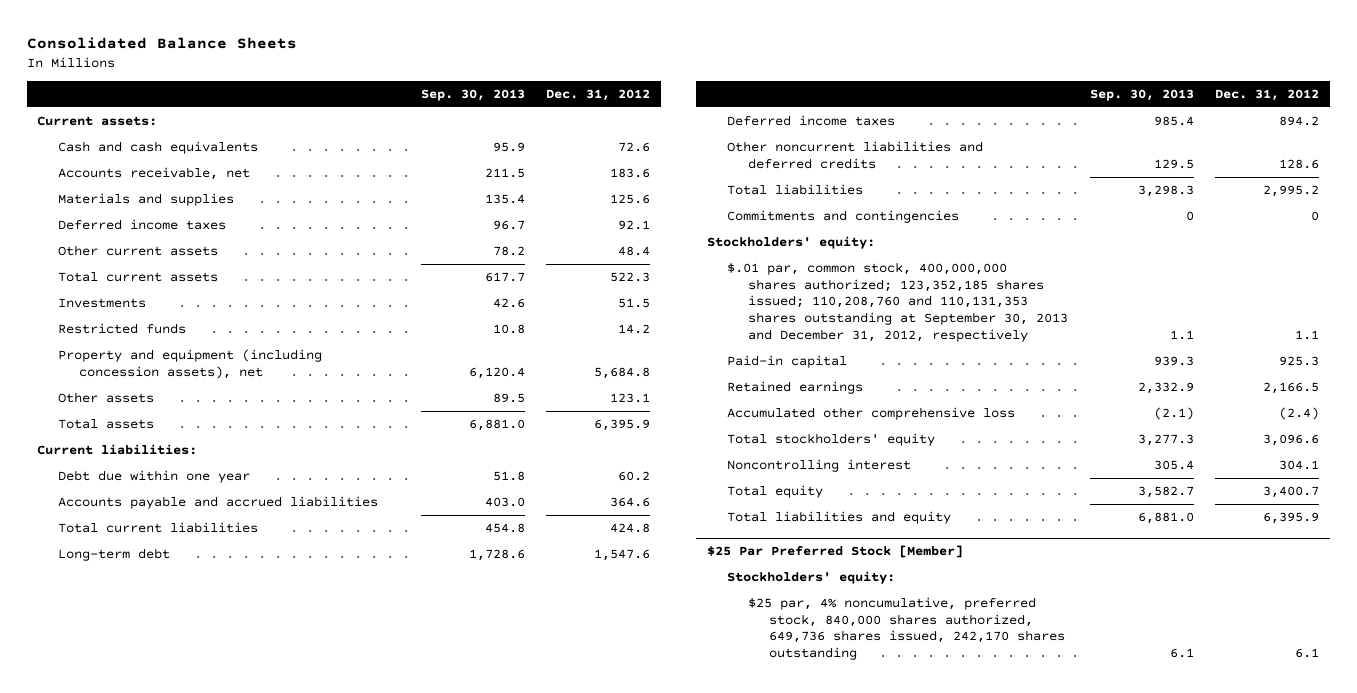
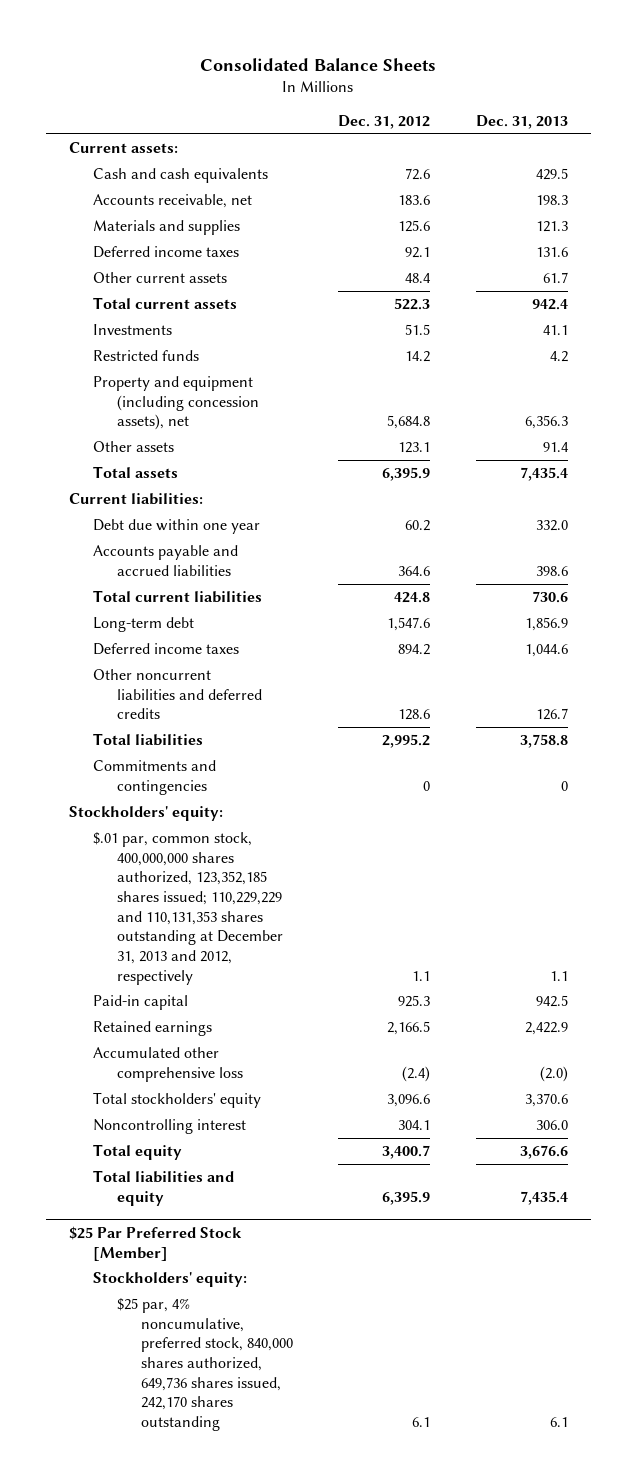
[420,89,525,102] Sep. 30, 2013 -> none
none -> [475,114,568,129] Dec. 31, 2013
[727,262,1069,342] $.01 par, common stock, 400,000,000 shares authorized; 123,352,185 shares issued; 110,208,760 and 110,131,353 shares outstanding at September 30, 2013 and December 31, 2012, respectively -> [92,832,283,985] $.01 par, common stock, 400,000,000 shares authorized, 123,352,185 shares issued; 110,229,229 and 110,131,353 shares outstanding at December 31, 2013 and 2012, respectively

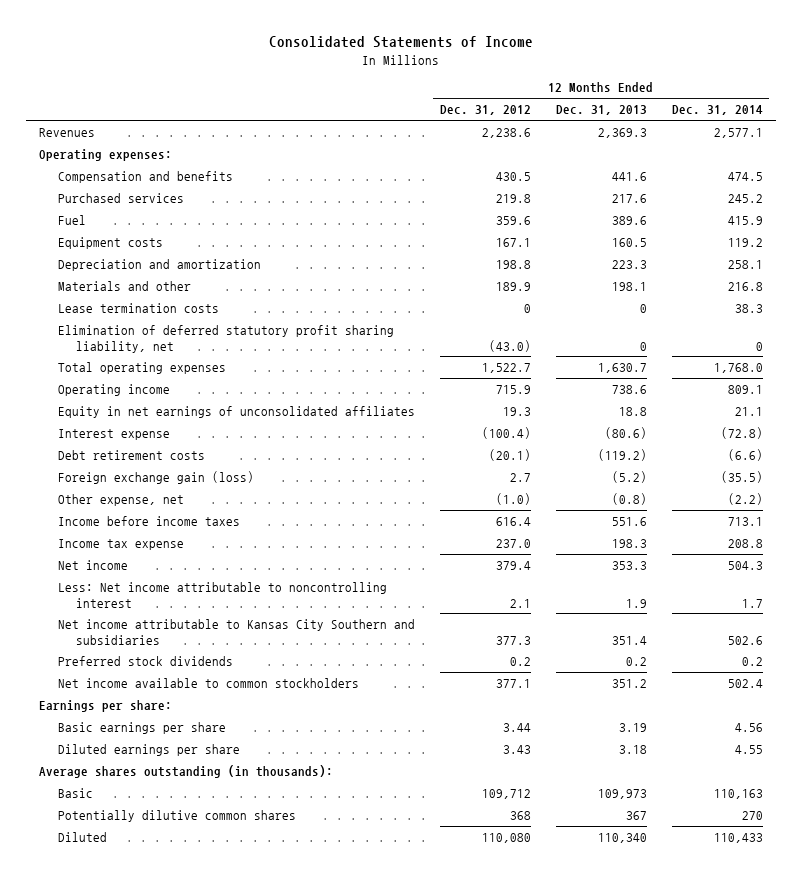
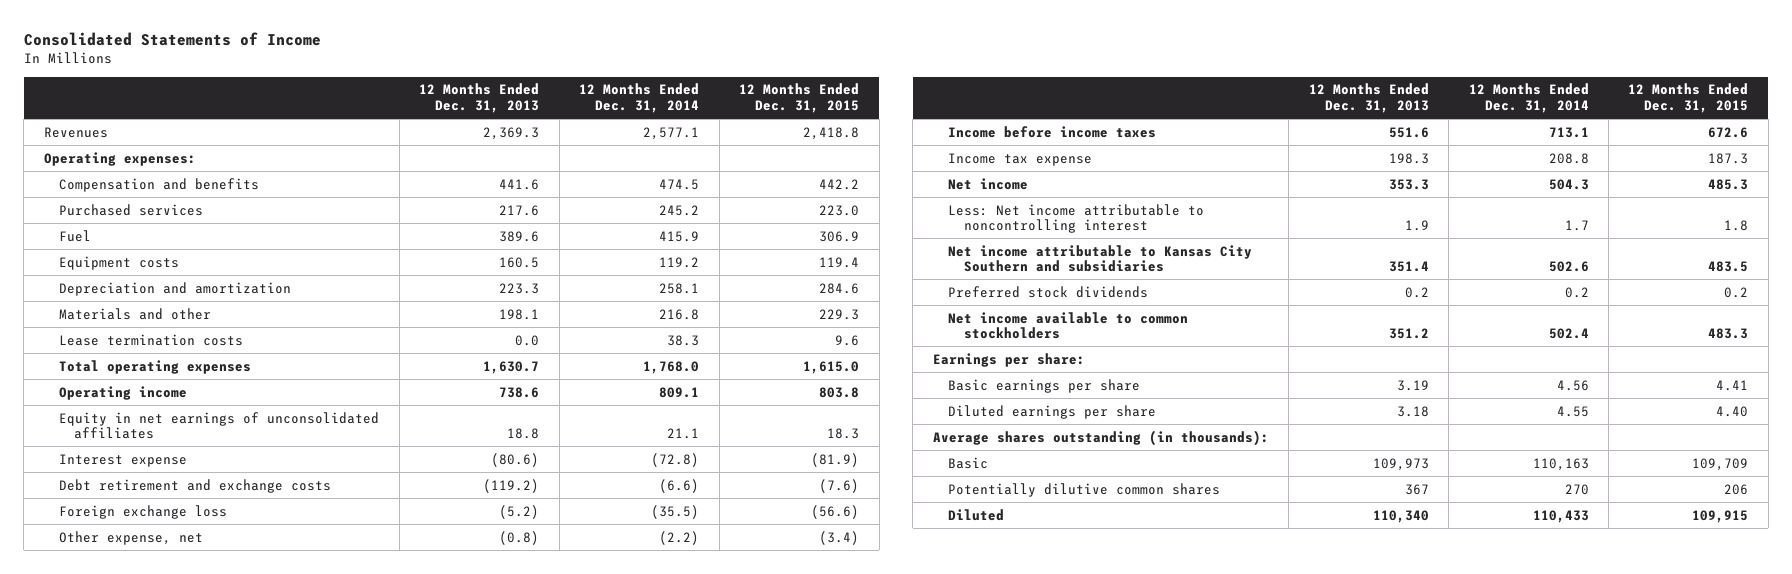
[439,105,531,116] Dec. 31, 2012 -> none
none -> [739,83,860,113] 12 Months Ended Dec. 31, 2015
[57,325,394,353] Elimination of deferred statutory profit sharing liability, net -> none
[639,304,647,314] 0 -> [515,334,540,346] 0.0
[57,450,205,461] Debt retirement costs -> [58,478,331,493] Debt retirement and exchange costs
[57,471,254,485] Foreign exchange gain (loss) -> [58,504,227,519] Foreign exchange loss

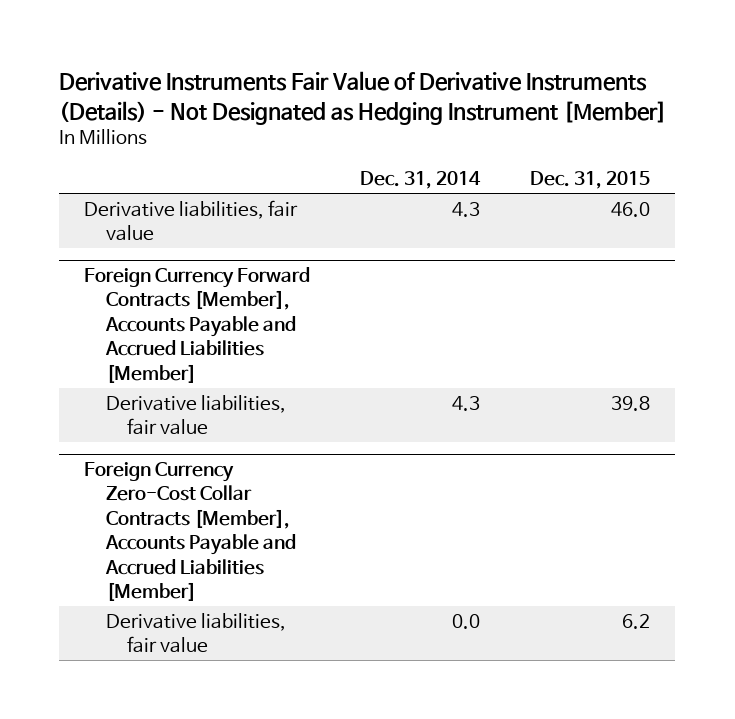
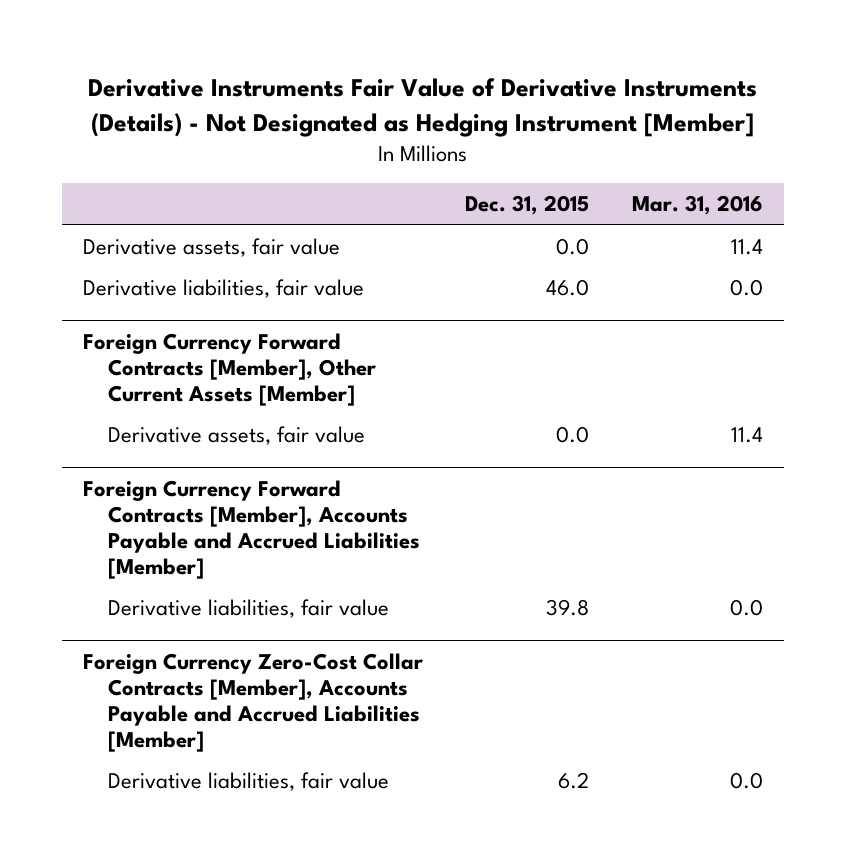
[360,171,482,190] Dec. 31, 2014 -> none
none -> [631,195,763,216] Mar. 31, 2016
none -> [82,238,340,258] Derivative assets, fair value
none -> [82,333,376,406] Foreign Currency Forward Contracts [Member], Other Current Assets [Member]
none -> [107,426,365,446] Derivative assets, fair value

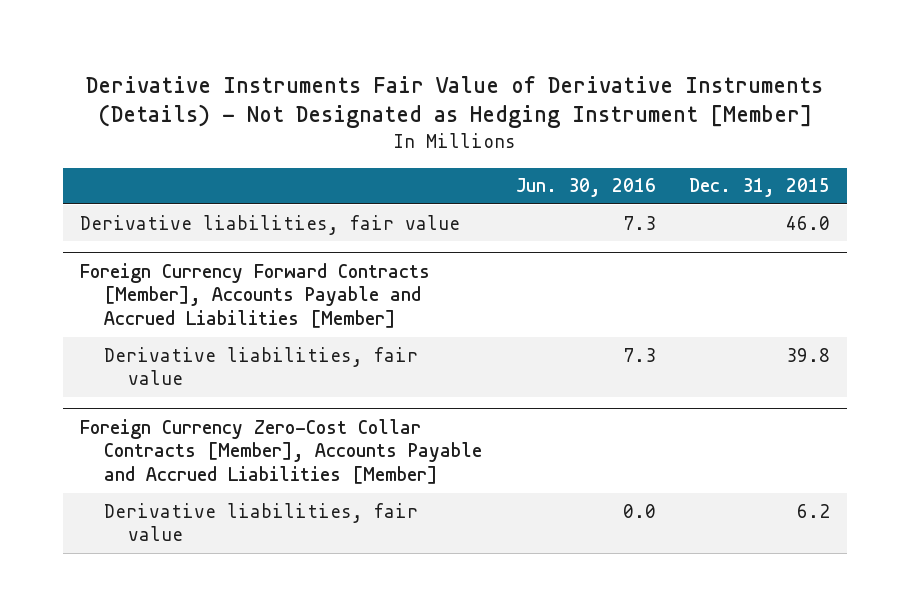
[631,195,763,216] Mar. 31, 2016 -> none
none -> [515,178,656,198] Jun. 30, 2016
[82,238,340,258] Derivative assets, fair value -> none
[82,333,376,406] Foreign Currency Forward Contracts [Member], Other Current Assets [Member] -> none
[107,426,365,446] Derivative assets, fair value -> none

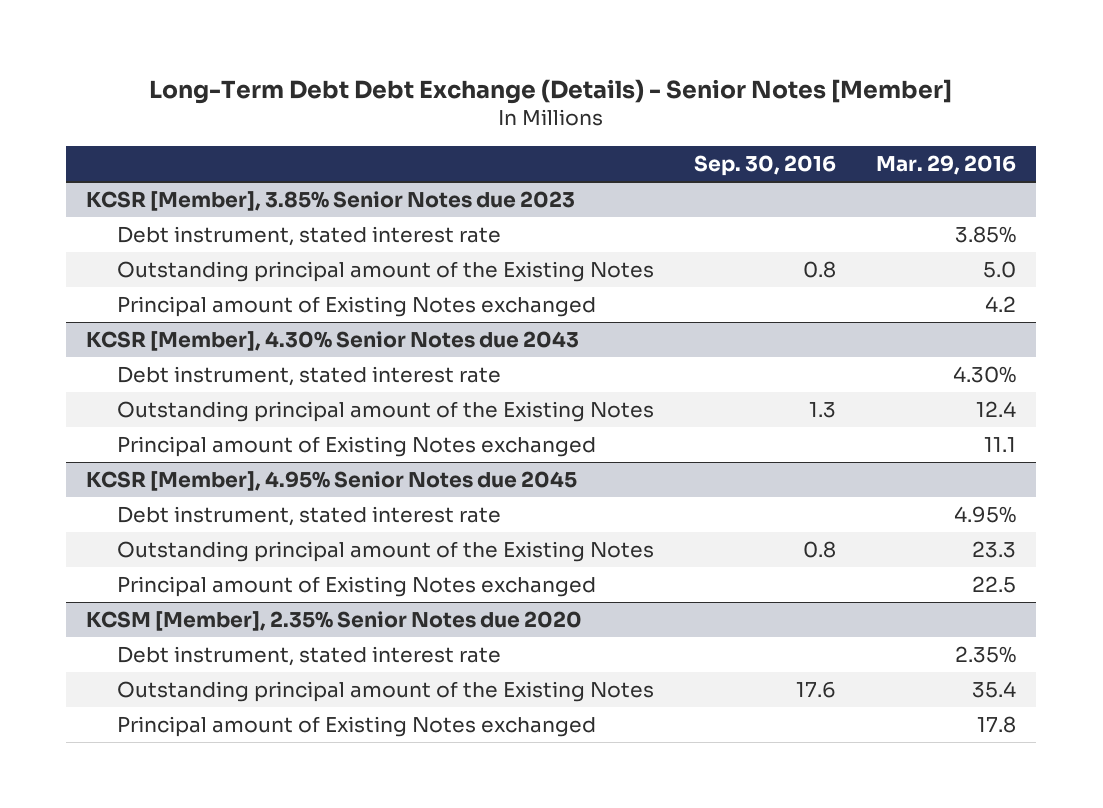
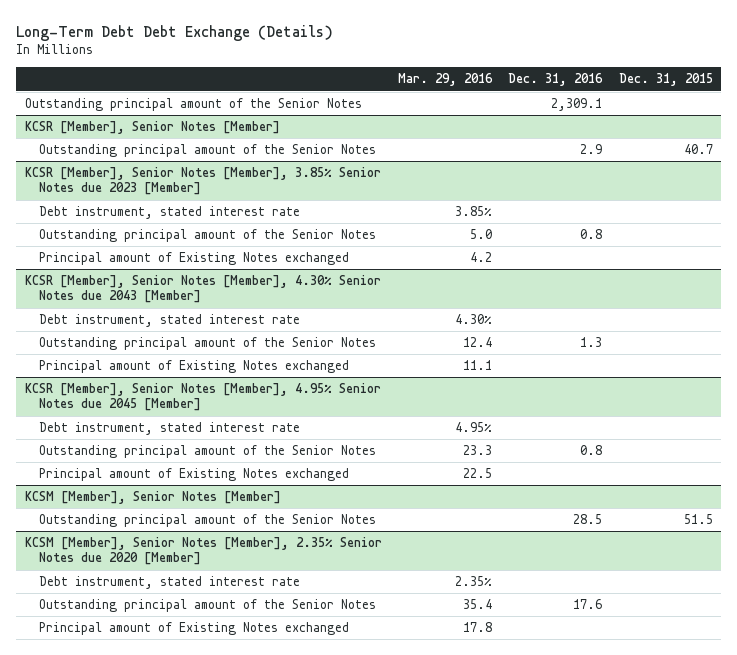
[149,78,953,104] Long-Term Debt Debt Exchange (Details) - Senior Notes [Member] -> [16,24,334,41] Long-Term Debt Debt Exchange (Details)
[693,154,836,176] Sep. 30, 2016 -> none
none -> [508,73,604,87] Dec. 31, 2016
none -> [618,73,713,87] Dec. 31, 2015
none -> [24,98,362,112] Outstanding principal amount of the Senior Notes
none -> [24,121,280,135] KCSR [Member], Senior Notes [Member]
none -> [39,144,377,158] Outstanding principal amount of the Senior Notes
[86,191,576,212] KCSR [Member], 3.85% Senior Notes due 2023 -> [24,167,381,196] KCSR [Member], Senior Notes [Member], 3.85% Senior Notes due 2023 [Member]
[116,261,654,283] Outstanding principal amount of the Existing Notes -> [39,229,377,243] Outstanding principal amount of the Senior Notes
[86,331,580,352] KCSR [Member], 4.30% Senior Notes due 2043 -> [24,275,381,304] KCSR [Member], Senior Notes [Member], 4.30% Senior Notes due 2043 [Member]
[116,401,654,423] Outstanding principal amount of the Existing Notes -> [39,337,377,351] Outstanding principal amount of the Senior Notes
[86,471,578,492] KCSR [Member], 4.95% Senior Notes due 2045 -> [24,383,381,412] KCSR [Member], Senior Notes [Member], 4.95% Senior Notes due 2045 [Member]
[116,541,654,563] Outstanding principal amount of the Existing Notes -> [39,445,377,459] Outstanding principal amount of the Senior Notes
none -> [24,491,281,505] KCSM [Member], Senior Notes [Member]
none -> [39,514,377,528] Outstanding principal amount of the Senior Notes
[86,611,583,632] KCSM [Member], 2.35% Senior Notes due 2020 -> [24,537,382,566] KCSM [Member], Senior Notes [Member], 2.35% Senior Notes due 2020 [Member]
[116,681,654,703] Outstanding principal amount of the Existing Notes -> [39,599,377,613] Outstanding principal amount of the Senior Notes

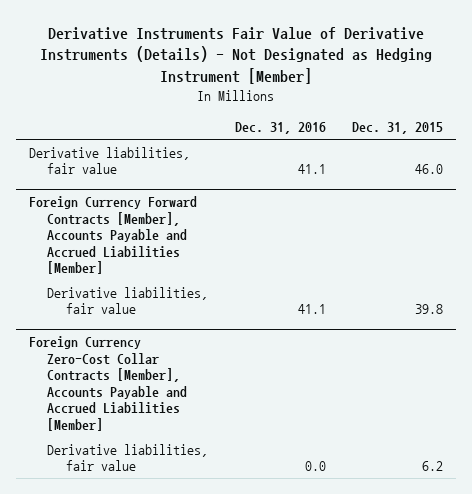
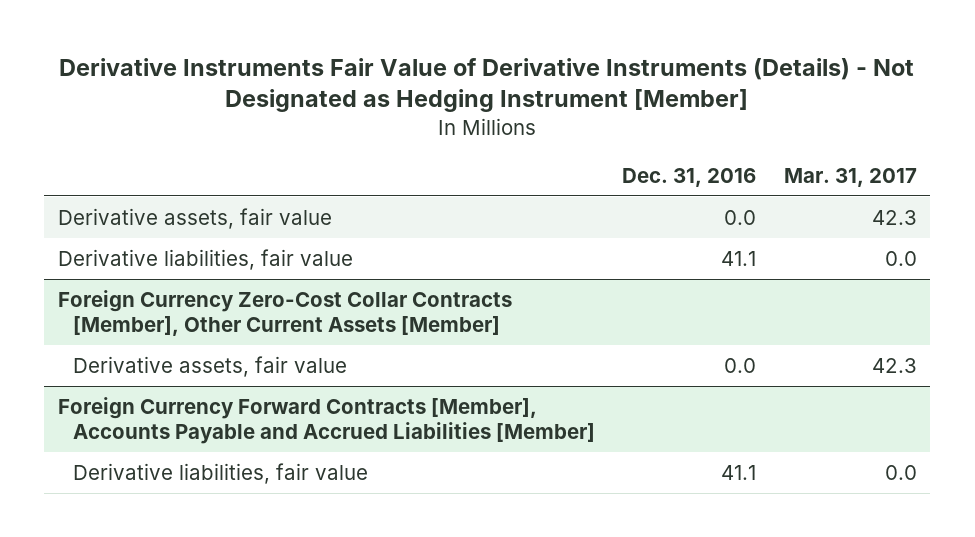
[351,122,443,135] Dec. 31, 2015 -> none
none -> [783,167,917,187] Mar. 31, 2017
none -> [57,207,332,229] Derivative assets, fair value
none -> [57,289,512,337] Foreign Currency Zero-Cost Collar Contracts [Member], Other Current Assets [Member]
none -> [73,355,348,377] Derivative assets, fair value
[28,336,188,431] Foreign Currency Zero-Cost Collar Contracts [Member], Accounts Payable and Accrued Liabilities [Member] -> none
[47,443,209,472] Derivative liabilities, fair value -> none

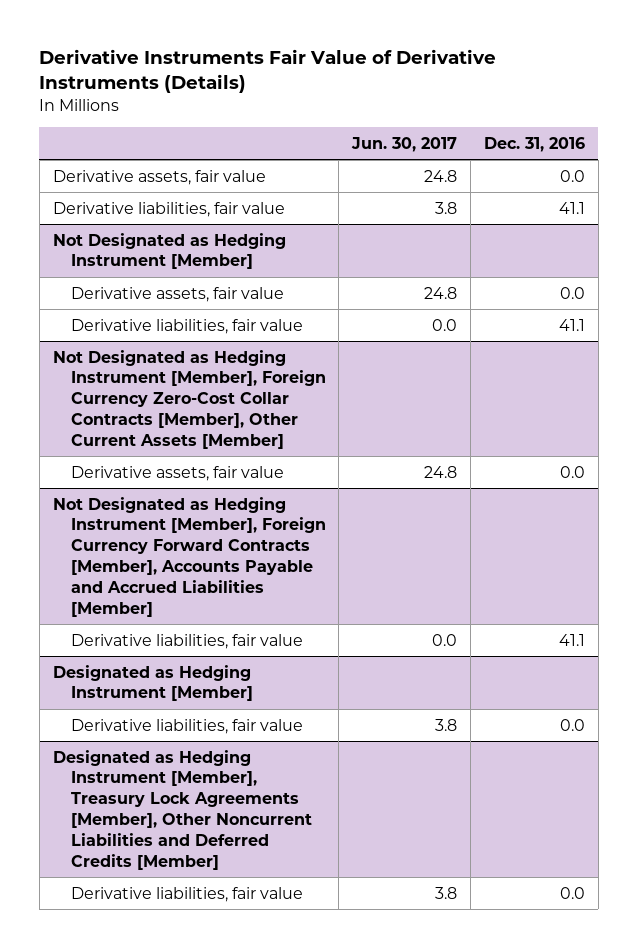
[59,57,915,113] Derivative Instruments Fair Value of Derivative Instruments (Details) - Not Designated as Hedging Instrument [Member] -> [39,49,497,94] Derivative Instruments Fair Value of Derivative Instruments (Details)
[783,167,917,187] Mar. 31, 2017 -> none
none -> [351,136,458,152] Jun. 30, 2017
[57,289,512,337] Foreign Currency Zero-Cost Collar Contracts [Member], Other Current Assets [Member] -> none
none -> [52,232,286,270] Not Designated as Hedging Instrument [Member]
[57,396,596,445] Foreign Currency Forward Contracts [Member], Accounts Payable and Accrued Liabilities [Member] -> none
none -> [52,349,326,449] Not Designated as Hedging Instrument [Member], Foreign Currency Zero-Cost Collar Contracts [Member], Other Current Assets [Member]
none -> [70,465,284,481] Derivative assets, fair value
none -> [52,496,326,617] Not Designated as Hedging Instrument [Member], Foreign Currency Forward Contracts [Member], Accounts Payable and Accrued Liabilities [Member]
none -> [70,633,303,649] Derivative liabilities, fair value
none -> [52,664,253,702] Designated as Hedging Instrument [Member]
none -> [70,718,303,734] Derivative liabilities, fair value
none -> [52,749,312,870] Designated as Hedging Instrument [Member], Treasury Lock Agreements [Member], Other Noncurrent Liabilities and Deferred Credits [Member]
none -> [70,886,303,902] Derivative liabilities, fair value

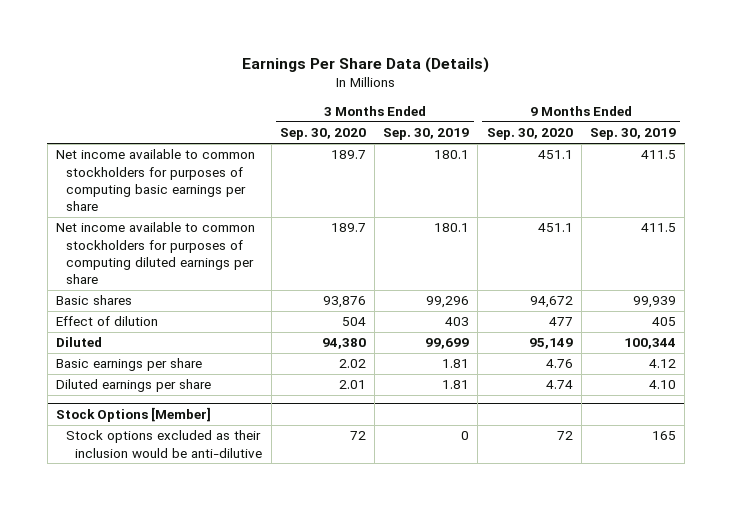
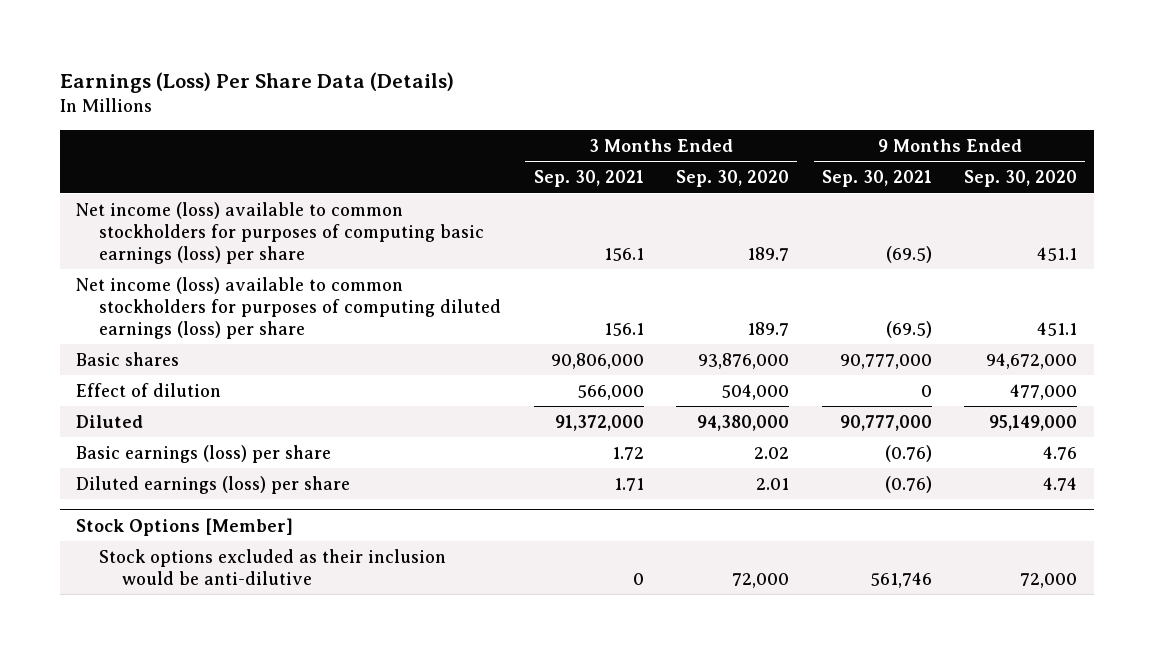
[242,56,490,73] Earnings Per Share Data (Details) -> [59,71,454,93] Earnings (Loss) Per Share Data (Details)
[383,128,470,141] Sep. 30, 2019 -> none
[590,128,677,141] Sep. 30, 2019 -> none
none -> [533,170,644,188] Sep. 30, 2021
none -> [821,170,932,188] Sep. 30, 2021
[56,149,256,212] Net income available to common stockholders for purposes of computing basic earnings per share -> [75,201,485,264] Net income (loss) available to common stockholders for purposes of computing basic earnings (loss) per share
[56,222,256,285] Net income available to common stockholders for purposes of computing diluted earnings per share -> [75,276,502,339] Net income (loss) available to common stockholders for purposes of computing diluted earnings (loss) per share
[322,296,366,309] 93,876 -> [698,352,790,369] 93,876,000
[529,296,573,309] 94,672 -> [986,352,1078,369] 94,672,000
[341,317,366,327] 504 -> [721,383,790,400] 504,000
[548,317,573,327] 477 -> [1010,383,1078,400] 477,000
[321,338,366,350] 94,380 -> [697,414,790,431] 94,380,000
[528,338,573,350] 95,149 -> [989,414,1078,431] 95,149,000
[56,358,203,372] Basic earnings per share -> [75,444,331,463] Basic earnings (loss) per share
[56,379,212,393] Diluted earnings per share -> [75,475,350,494] Diluted earnings (loss) per share
[349,431,366,441] 72 -> [732,572,790,588] 72,000
[556,431,573,441] 72 -> [1020,572,1078,588] 72,000

